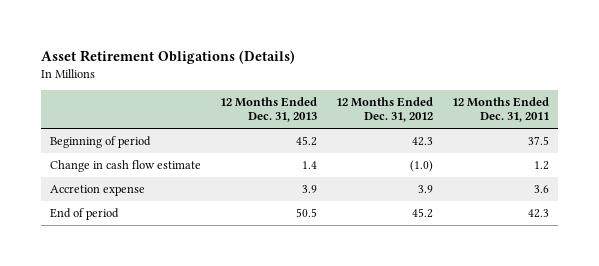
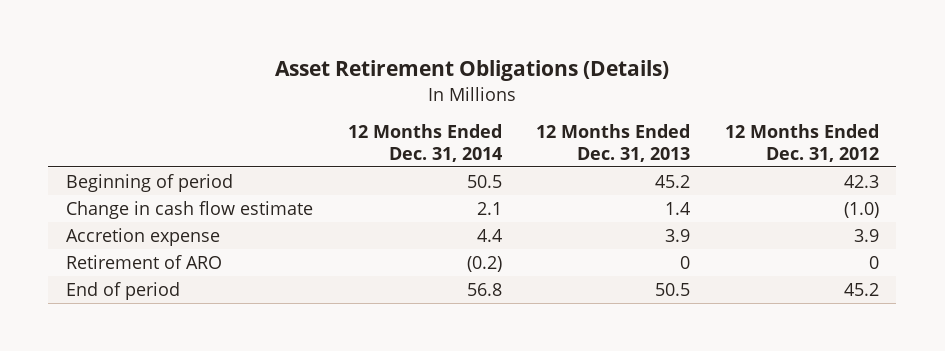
[451,96,549,123] 12 Months Ended Dec. 31, 2011 -> none
none -> [347,124,502,162] 12 Months Ended Dec. 31, 2014
none -> [65,254,222,269] Retirement of ARO

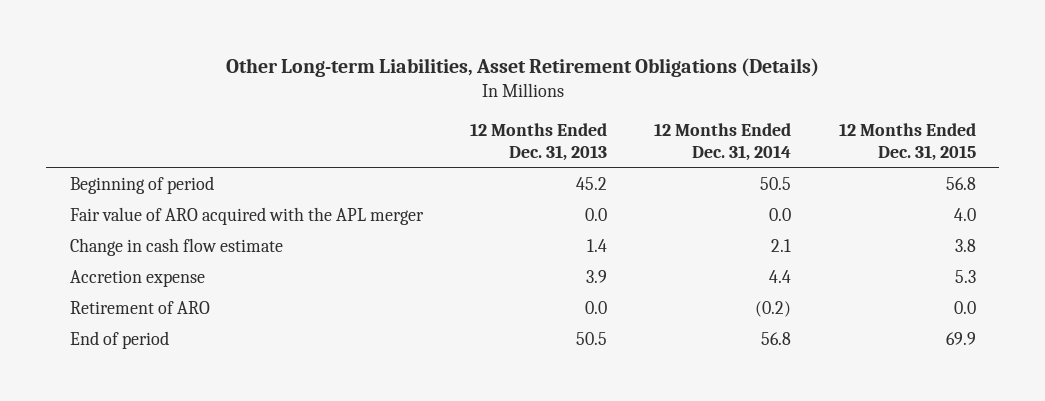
[275,60,670,82] Asset Retirement Obligations (Details) -> [225,58,819,78] Other Long-term Liabilities, Asset Retirement Obligations (Details)
[725,124,880,162] 12 Months Ended Dec. 31, 2012 -> none
none -> [838,122,976,162] 12 Months Ended Dec. 31, 2015
none -> [69,207,424,226] Fair value of ARO acquired with the APL merger
[680,255,691,269] 0 -> [585,301,608,315] 0.0

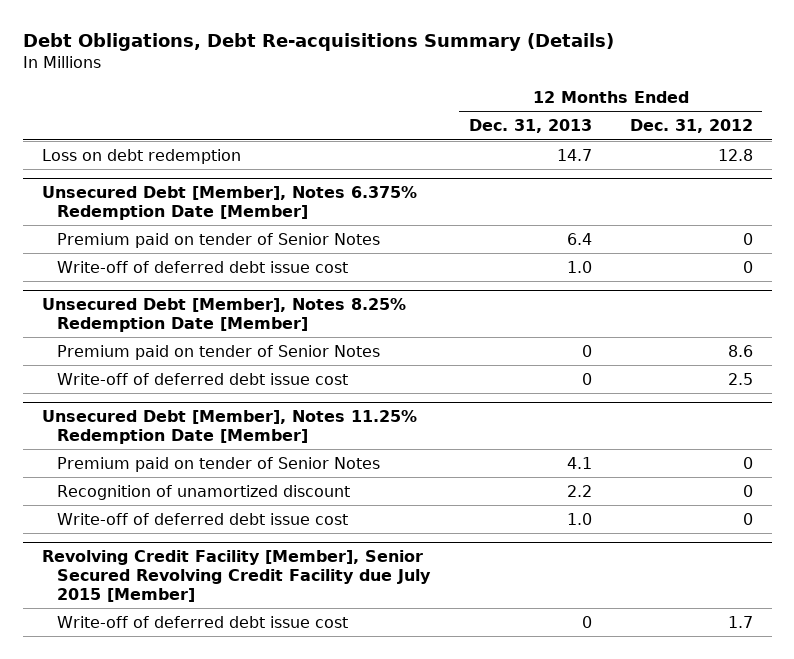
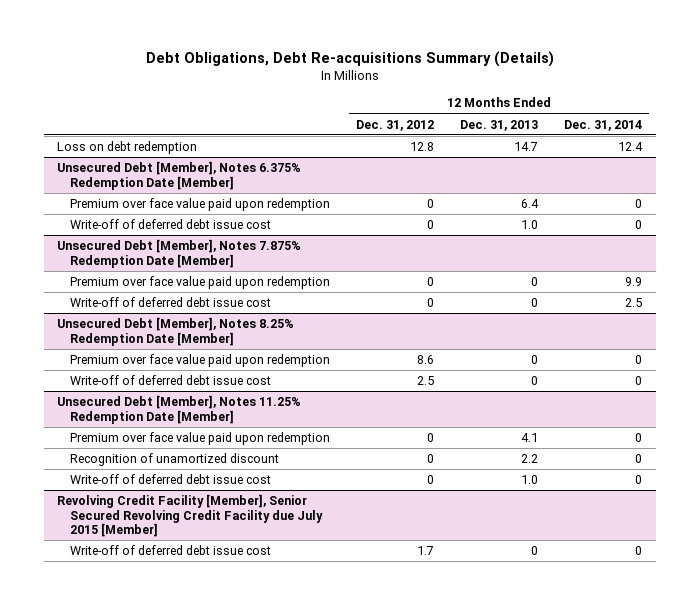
none -> [564,119,643,131] Dec. 31, 2014
[57,232,381,248] Premium paid on tender of Senior Notes -> [69,198,330,212] Premium over face value paid upon redemption
none -> [56,239,301,268] Unsecured Debt [Member], Notes 7.875% Redemption Date [Member]
none -> [69,276,330,290] Premium over face value paid upon redemption
none -> [69,297,271,308] Write-off of deferred debt issue cost
[57,344,381,360] Premium paid on tender of Senior Notes -> [69,354,330,368] Premium over face value paid upon redemption
[57,456,381,472] Premium paid on tender of Senior Notes -> [69,432,330,446] Premium over face value paid upon redemption

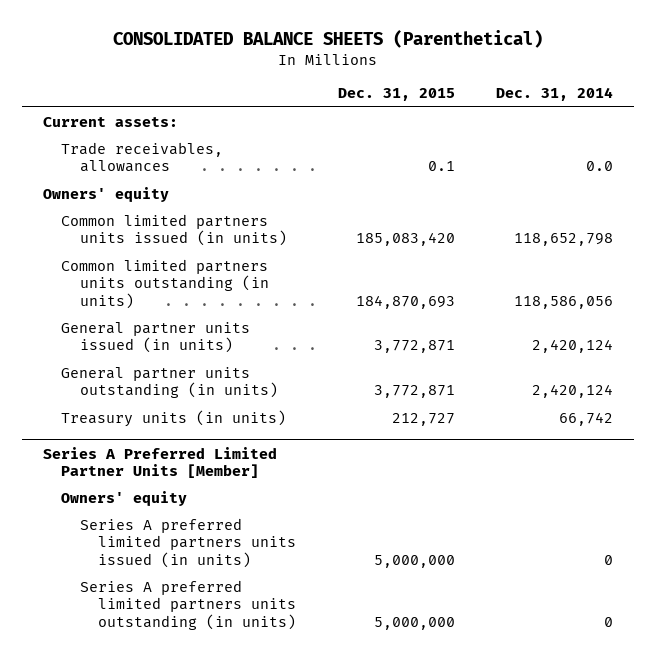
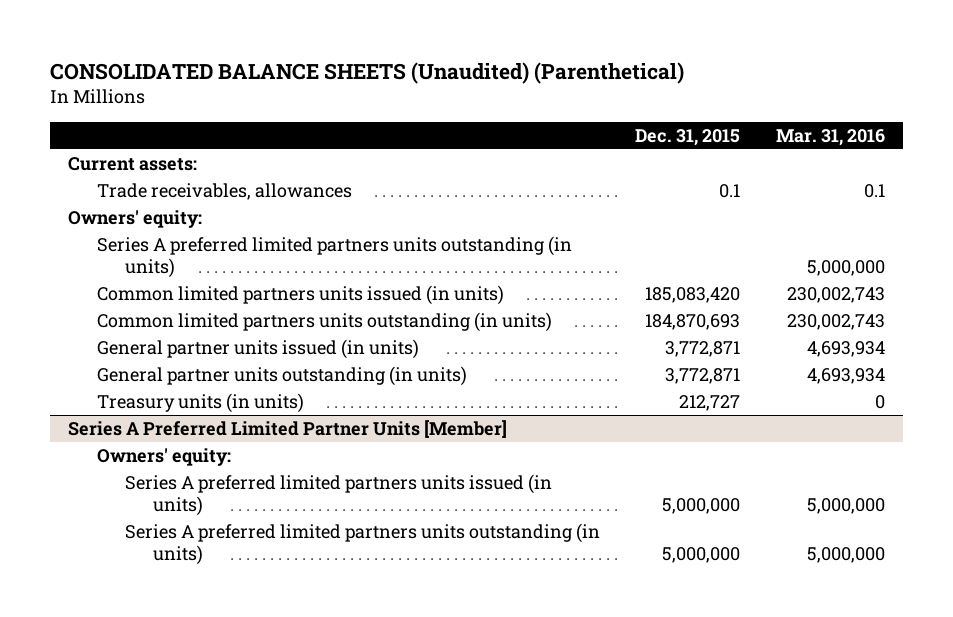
[112,29,543,48] CONSOLIDATED BALANCE SHEETS (Parenthetical) -> [50,61,685,84] CONSOLIDATED BALANCE SHEETS (Unaudited) (Parenthetical)
[496,87,614,102] Dec. 31, 2014 -> none
none -> [775,128,885,146] Mar. 31, 2016
[42,186,169,202] Owners' equity -> [68,210,203,229] Owners' equity:
none -> [96,236,572,279] Series A preferred limited partners units outstanding (in units)
[61,490,188,506] Owners' equity -> [96,448,231,467] Owners' equity:

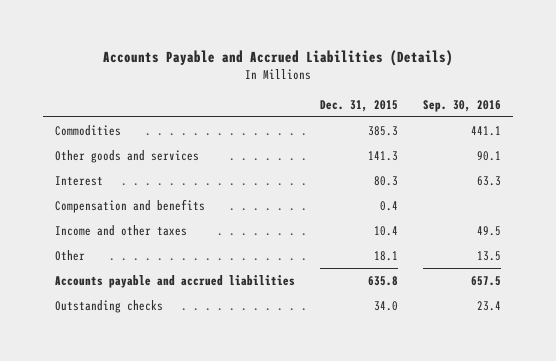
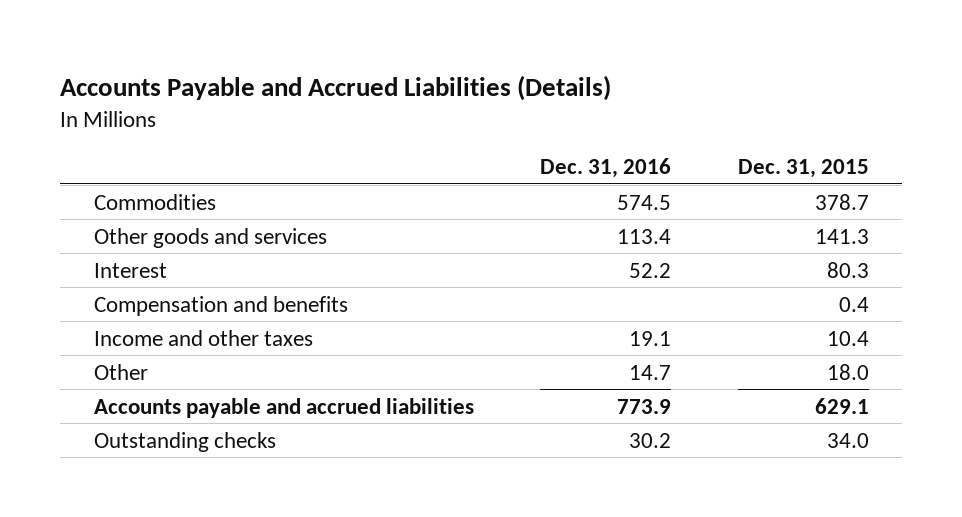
[422,99,501,112] Sep. 30, 2016 -> none
none -> [540,158,672,179] Dec. 31, 2016
[367,126,398,137] 385.3 -> [814,193,869,210] 378.7
[373,251,398,262] 18.1 -> [826,363,869,380] 18.0
[367,276,398,287] 635.8 -> [814,397,869,414] 629.1

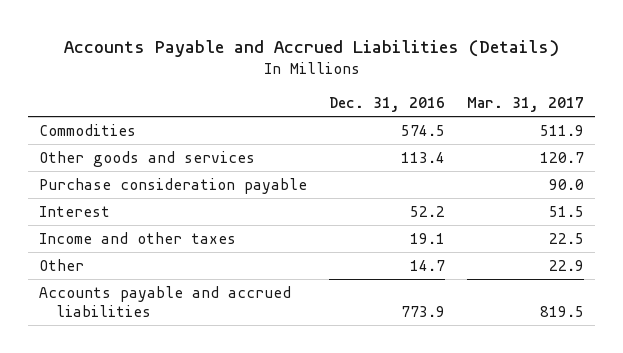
[737,159,869,179] Dec. 31, 2015 -> none
none -> [467,97,585,113] Mar. 31, 2017
none -> [39,177,308,194] Purchase consideration payable
[93,295,348,316] Compensation and benefits -> none
[93,431,276,452] Outstanding checks -> none

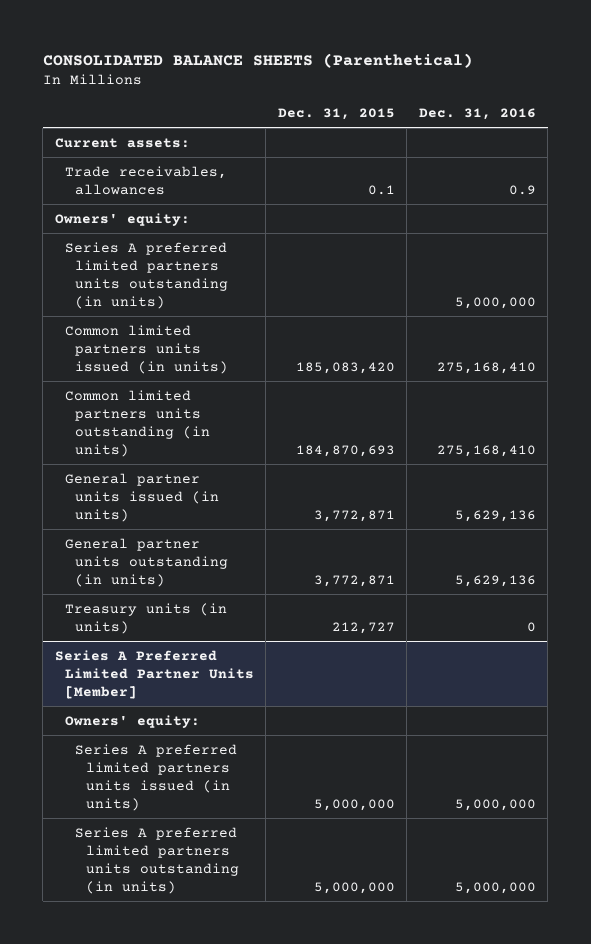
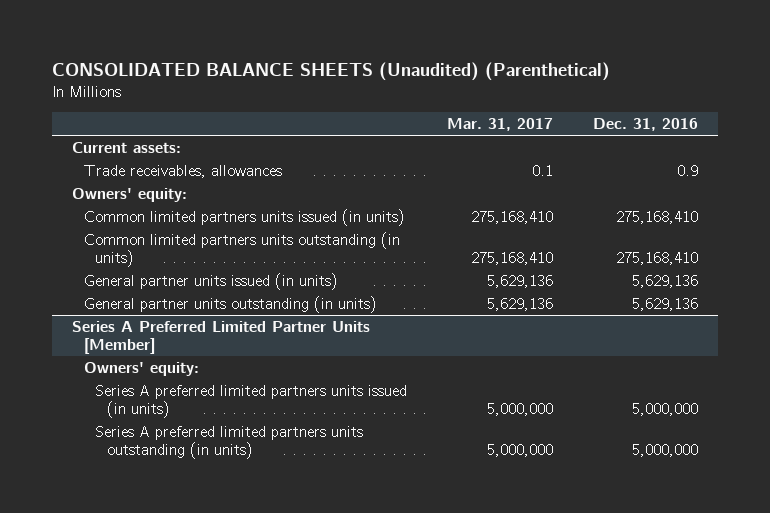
[42,52,473,68] CONSOLIDATED BALANCE SHEETS (Parenthetical) -> [51,62,610,82] CONSOLIDATED BALANCE SHEETS (Unaudited) (Parenthetical)
[277,107,395,120] Dec. 31, 2015 -> none
none -> [447,118,554,132] Mar. 31, 2017
[64,241,229,309] Series A preferred limited partners units outstanding (in units) -> none
[64,602,227,634] Treasury units (in units) -> none

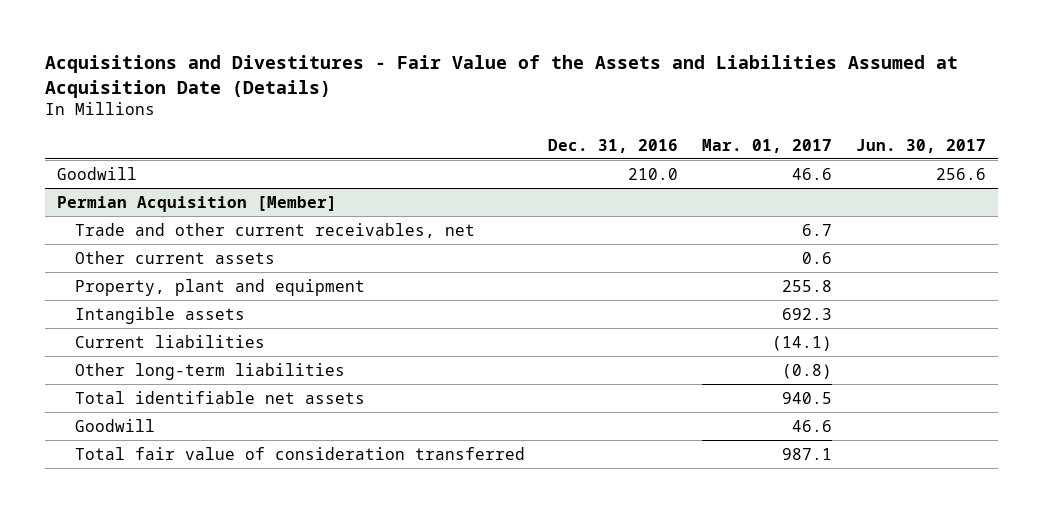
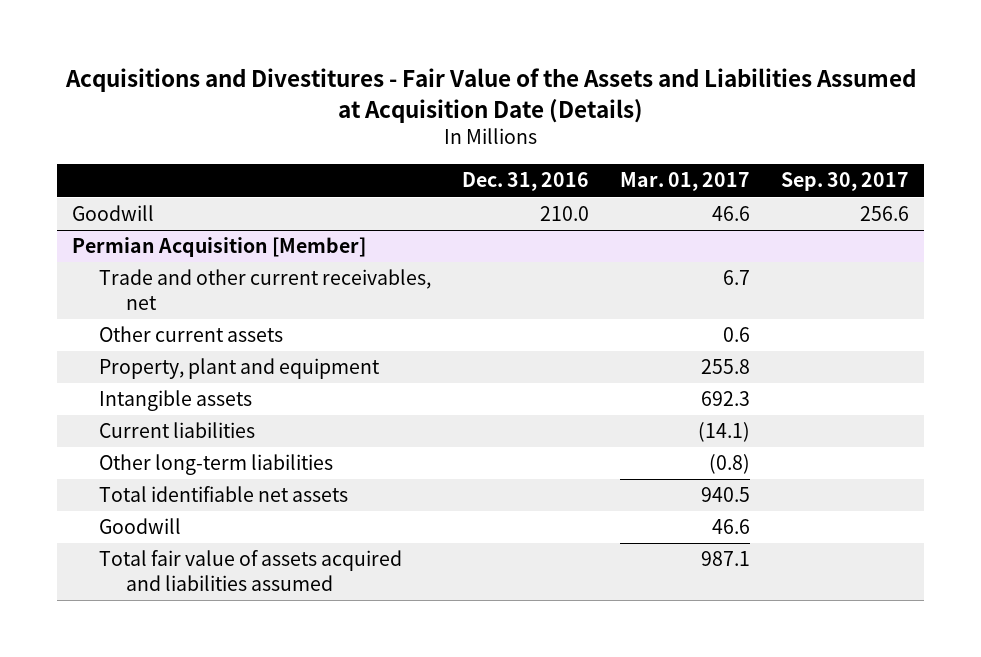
[856,138,987,153] Jun. 30, 2017 -> none
none -> [780,172,909,192] Sep. 30, 2017
[74,446,525,460] Total fair value of consideration transferred -> [98,550,402,592] Total fair value of assets acquired and liabilities assumed

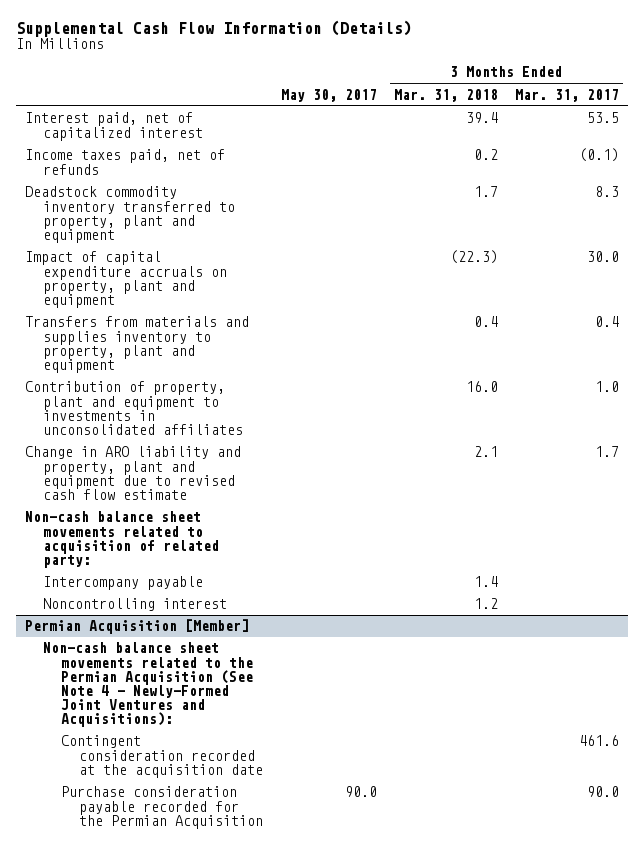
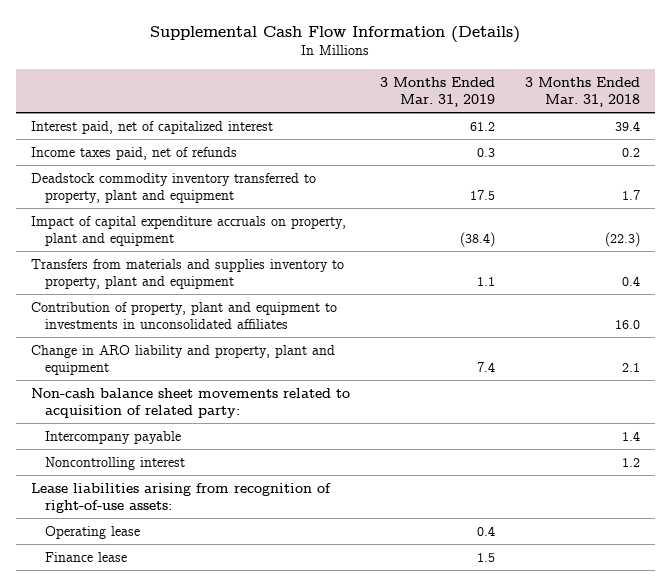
[280,88,377,102] May 30, 2017 -> none
[515,88,620,102] Mar. 31, 2017 -> none
none -> [379,76,495,107] 3 Months Ended Mar. 31, 2019
[25,446,242,500] Change in ARO liability and property, plant and equipment due to revised cash flow estimate -> [30,344,335,375] Change in ARO liability and property, plant and equipment
[25,619,250,635] Permian Acquisition [Member] -> none
[43,642,254,728] Non-cash balance sheet movements related to the Permian Acquisition (See Note 4 - Newly-Formed Joint Ventures and Acquisitions): -> none
[61,735,264,778] Contingent consideration recorded at the acquisition date -> none
[61,786,264,829] Purchase consideration payable recorded for the Permian Acquisition -> none
none -> [30,482,331,513] Lease liabilities arising from recognition of right-of-use assets:
none -> [44,525,140,539] Operating lease
none -> [44,551,127,562] Finance lease

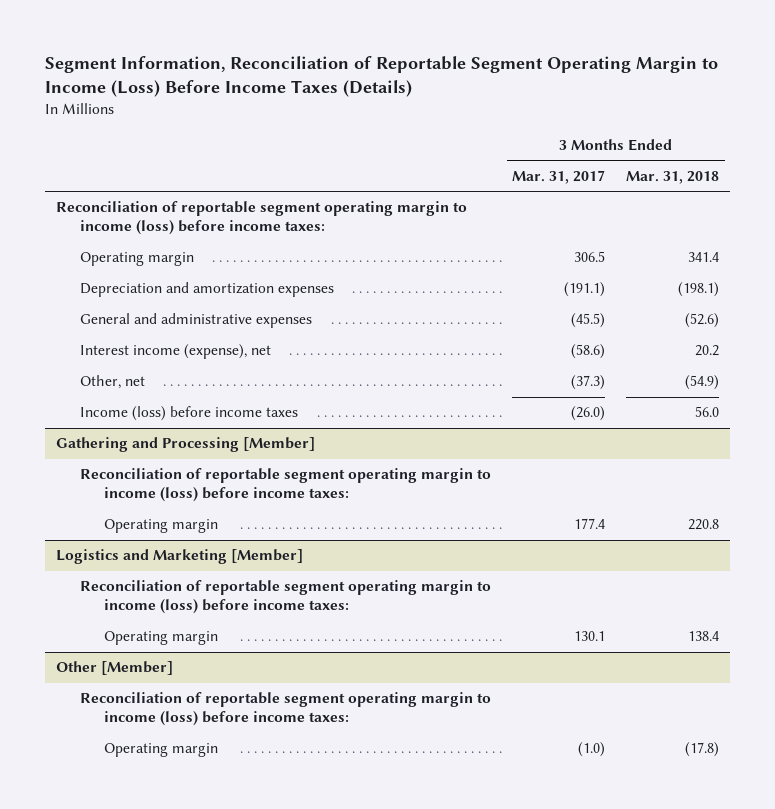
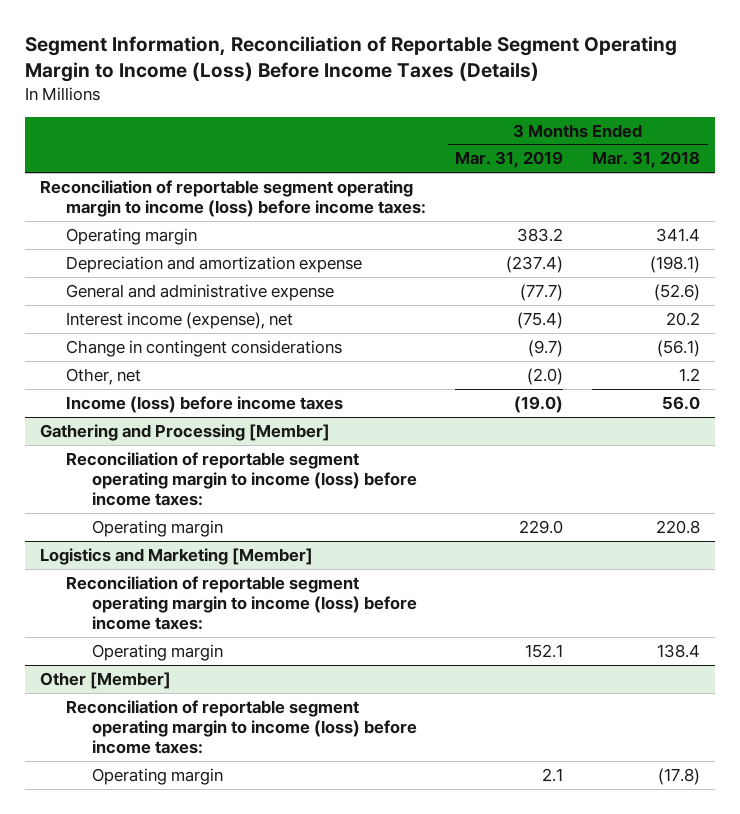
[512,169,606,184] Mar. 31, 2017 -> none
none -> [455,151,564,169] Mar. 31, 2019
[80,282,335,298] Depreciation and amortization expenses -> [65,255,362,273] Depreciation and amortization expense
[80,313,313,329] General and administrative expenses -> [65,283,334,301] General and administrative expense
none -> [65,339,342,357] Change in contingent considerations
[685,375,720,391] (54.9) -> [679,367,701,382] 1.2

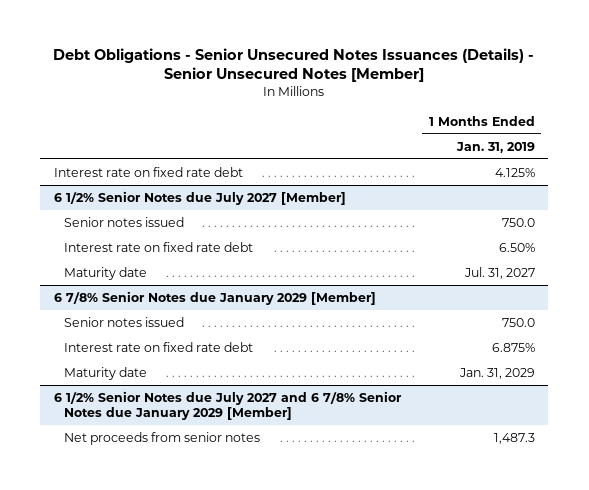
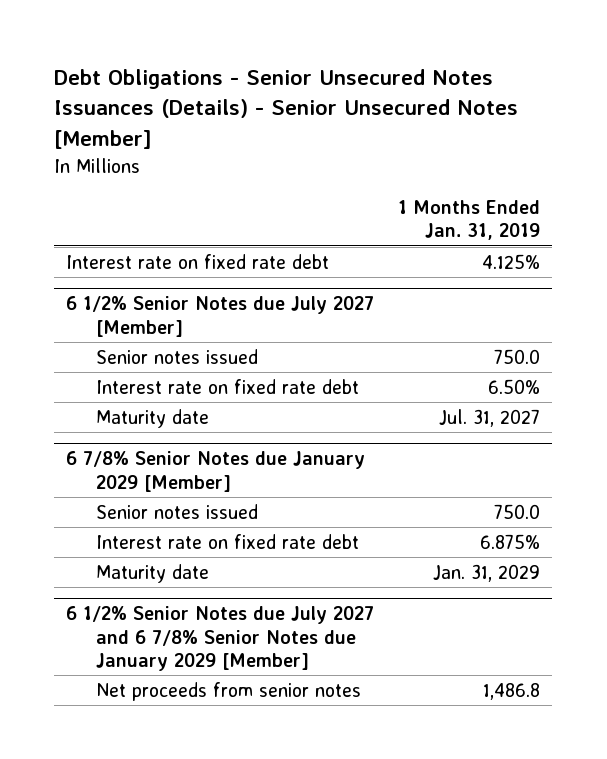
[493,432,535,444] 1,487.3 -> [483,682,541,700] 1,486.8

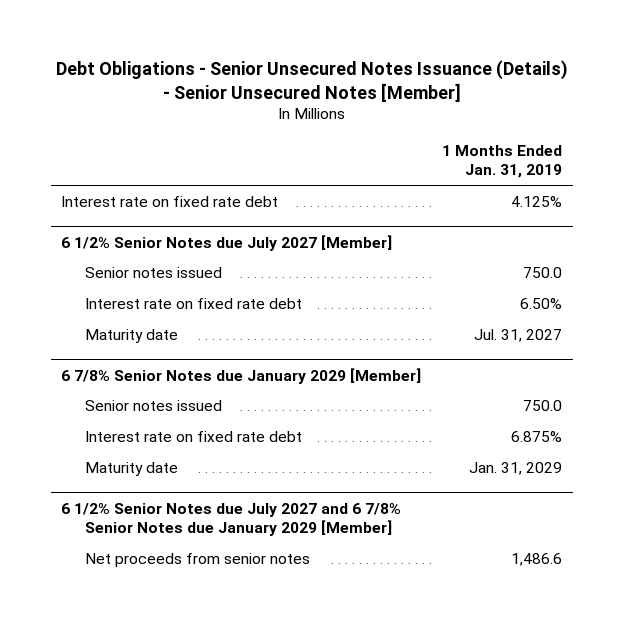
[54,68,519,149] Debt Obligations - Senior Unsecured Notes Issuances (Details) - Senior Unsecured Notes [Member] -> [55,59,568,102] Debt Obligations - Senior Unsecured Notes Issuance (Details) - Senior Unsecured Notes [Member]
[483,682,541,700] 1,486.8 -> [511,552,563,566] 1,486.6

